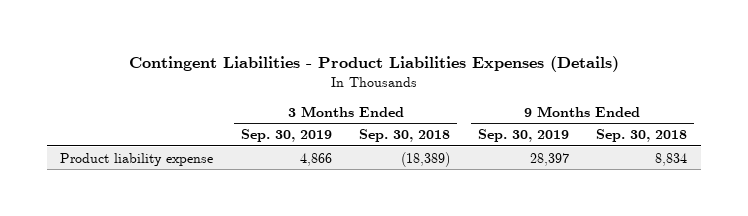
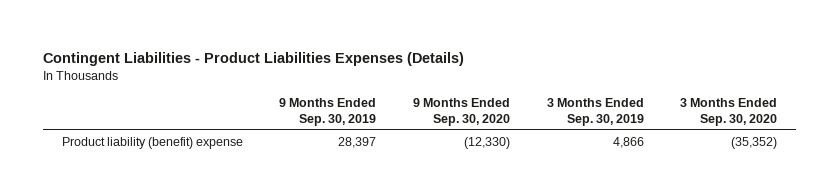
[359,129,451,143] Sep. 30, 2018 -> none
[596,129,688,143] Sep. 30, 2018 -> none
none -> [412,98,510,127] 9 Months Ended Sep. 30, 2020
none -> [680,98,778,127] 3 Months Ended Sep. 30, 2020
[60,152,214,166] Product liability expense -> [61,137,243,150] Product liability (benefit) expense

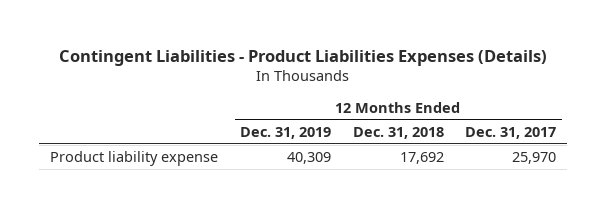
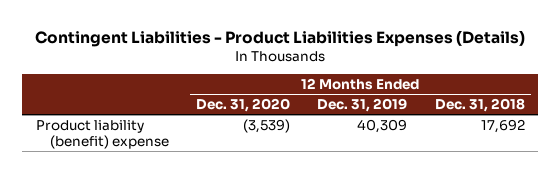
[465,126,557,139] Dec. 31, 2017 -> none
none -> [196,98,291,113] Dec. 31, 2020
[50,151,219,167] Product liability expense -> [35,119,170,150] Product liability (benefit) expense

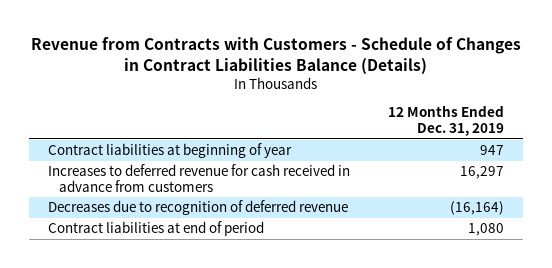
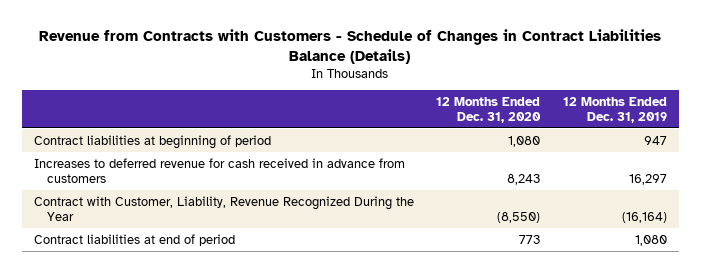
none -> [436,96,542,123] 12 Months Ended Dec. 31, 2020
[48,143,293,159] Contract liabilities at beginning of year -> [33,134,271,149] Contract liabilities at beginning of period
[48,200,349,216] Decreases due to recognition of deferred revenue -> [33,195,414,221] Contract with Customer, Liability, Revenue Recognized During the Year

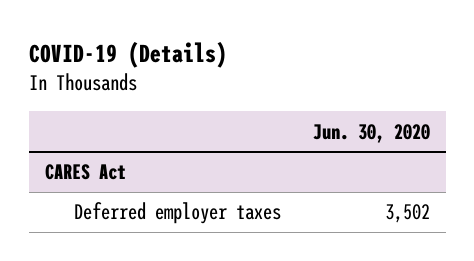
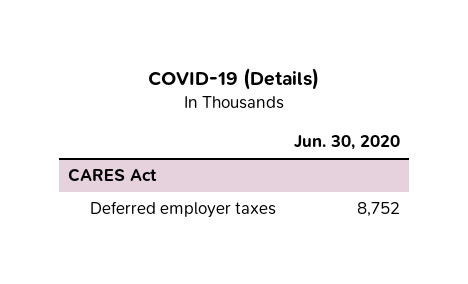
[384,204,430,224] 3,502 -> [357,202,401,218] 8,752

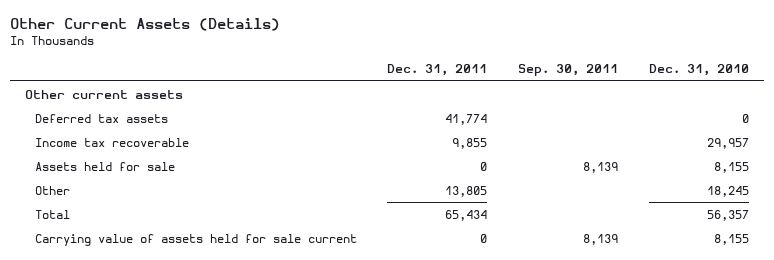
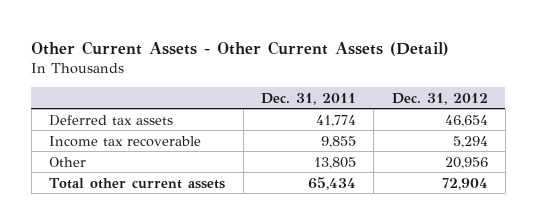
[9,17,280,31] Other Current Assets (Details) -> [31,40,450,56] Other Current Assets - Other Current Assets (Detail)
[518,64,619,77] Sep. 30, 2011 -> none
[648,64,749,77] Dec. 31, 2010 -> none
none -> [391,92,488,105] Dec. 31, 2012
[25,89,184,99] Other current assets -> none
[34,161,175,171] Assets held for sale -> none
[34,233,357,246] Carrying value of assets held for sale current -> none
[34,209,70,219] Total -> [49,177,226,189] Total other current assets

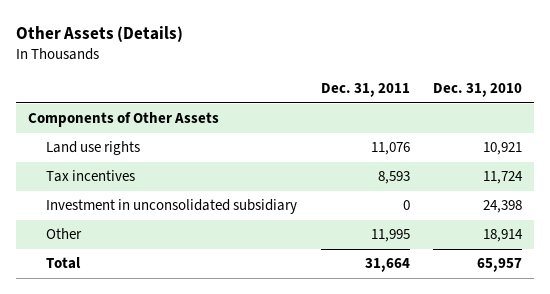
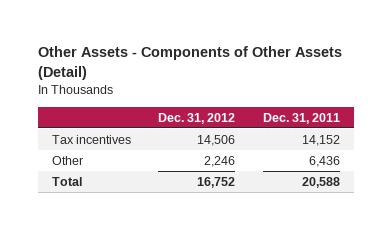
[16,26,184,43] Other Assets (Details) -> [37,46,342,81] Other Assets - Components of Other Assets (Detail)
[433,83,523,98] Dec. 31, 2010 -> none
none -> [158,112,236,124] Dec. 31, 2012
[27,112,219,128] Components of Other Assets -> none
[46,141,141,156] Land use rights -> none
[46,199,298,215] Investment in unconsolidated subsidiary -> none
[377,171,410,185] 8,593 -> [302,134,341,146] 14,152
[370,229,410,243] 11,995 -> [309,155,341,167] 6,436
[364,258,410,273] 31,664 -> [302,176,341,188] 20,588

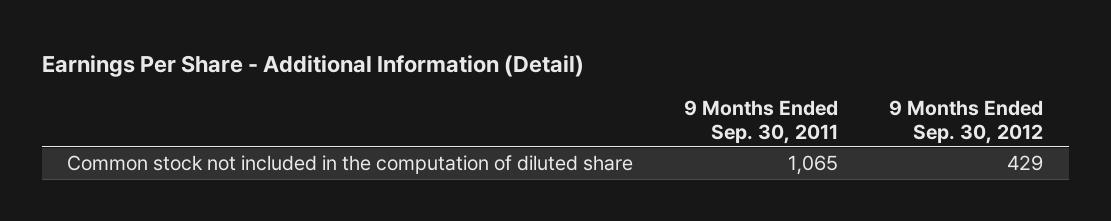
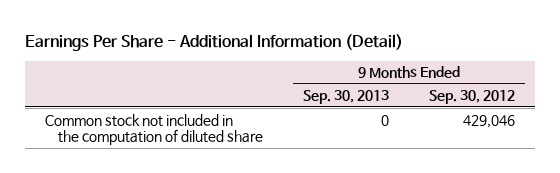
[684,99,839,144] 9 Months Ended Sep. 30, 2011 -> none
none -> [302,90,389,105] Sep. 30, 2013
[1007,155,1044,172] 429 -> [462,114,515,128] 429,046

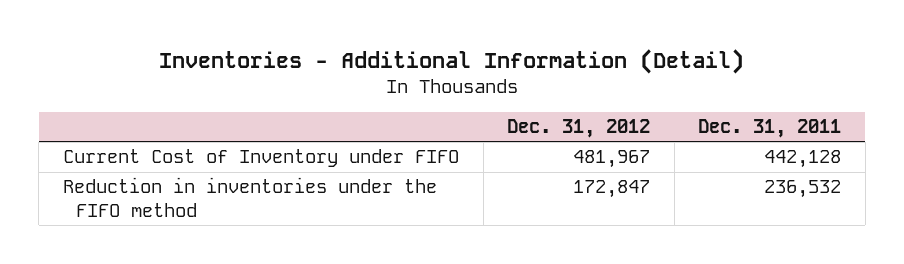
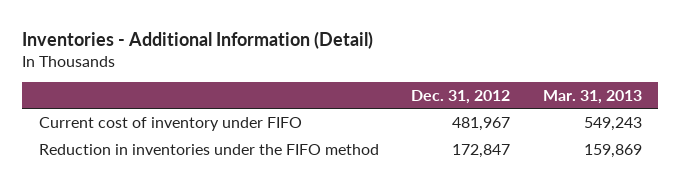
[698,119,842,139] Dec. 31, 2011 -> none
none -> [542,89,642,104] Mar. 31, 2013
[62,149,459,168] Current Cost of Inventory under FIFO -> [38,116,302,131] Current cost of inventory under FIFO

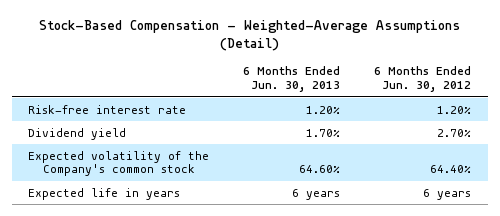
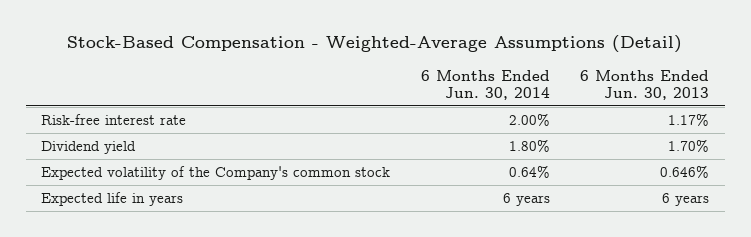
[374,66,472,93] 6 Months Ended Jun. 30, 2012 -> none
none -> [420,69,550,100] 6 Months Ended Jun. 30, 2014
[306,105,341,114] 1.20% -> [668,112,710,126] 1.17%
[299,165,341,174] 64.60% -> [660,164,710,178] 0.646%

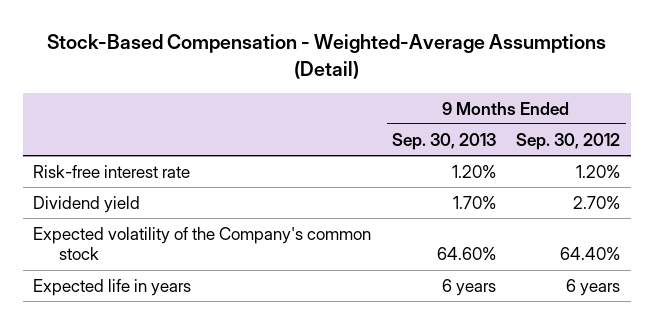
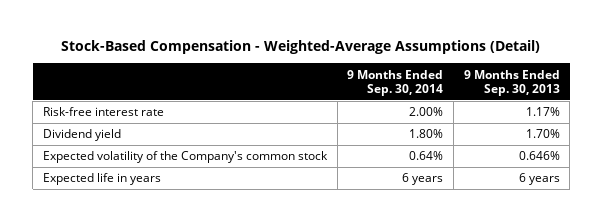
[516,132,621,150] Sep. 30, 2012 -> none
none -> [347,69,444,96] 9 Months Ended Sep. 30, 2014
[451,164,496,178] 1.20% -> [525,107,560,117] 1.17%
[436,247,496,261] 64.60% -> [518,151,560,161] 0.646%

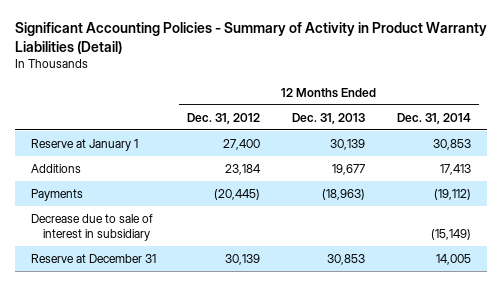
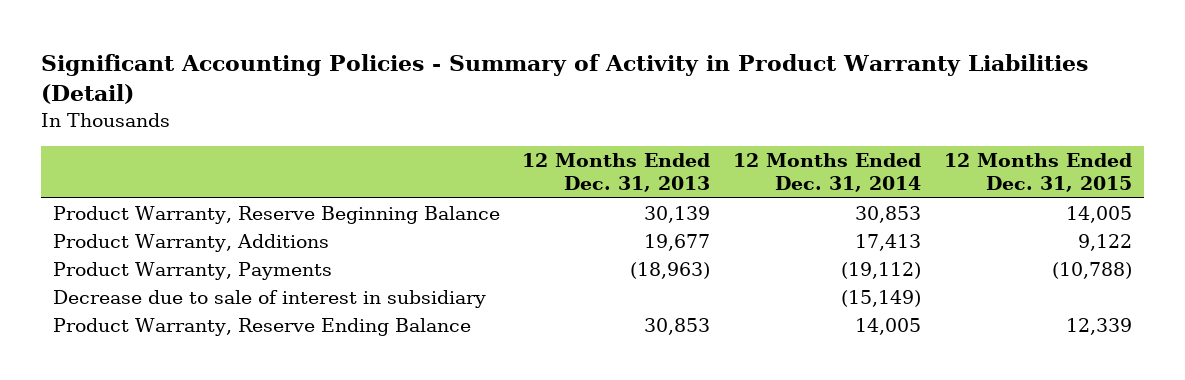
[187,112,261,124] Dec. 31, 2012 -> none
none -> [944,153,1133,193] 12 Months Ended Dec. 31, 2015
[30,138,138,151] Reserve at January 1 -> [52,206,500,225] Product Warranty, Reserve Beginning Balance
[30,163,81,173] Additions -> [52,234,329,253] Product Warranty, Additions
[30,188,83,201] Payments -> [52,262,332,281] Product Warranty, Payments
[30,253,156,263] Reserve at December 31 -> [52,318,471,337] Product Warranty, Reserve Ending Balance

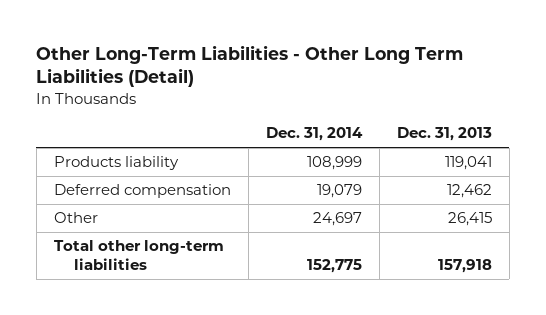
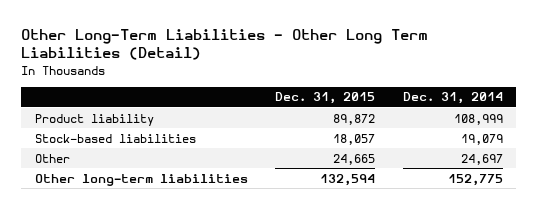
[396,127,492,142] Dec. 31, 2013 -> none
none -> [275,92,376,105] Dec. 31, 2015
[53,156,179,171] Products liability -> [34,113,154,126] Product liability
[53,184,231,199] Deferred compensation -> [34,133,196,143] Stock-based liabilities
[53,240,224,271] Total other long-term liabilities -> [34,173,248,186] Other long-term liabilities

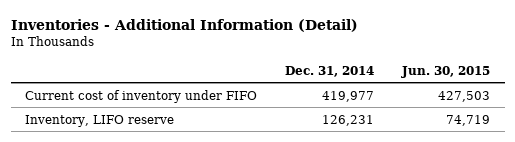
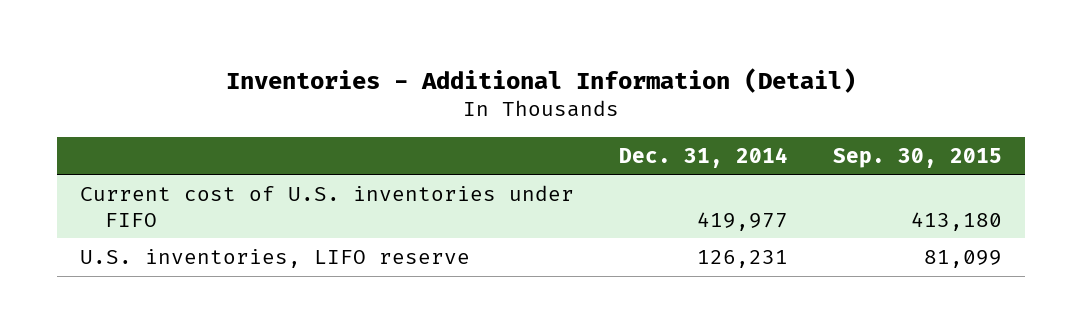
[401,65,491,78] Jun. 30, 2015 -> none
none -> [833,147,1003,168] Sep. 30, 2015
[24,89,257,103] Current cost of inventory under FIFO -> [80,184,575,227] Current cost of U.S. inventories under FIFO
[24,114,174,127] Inventory, LIFO reserve -> [80,248,471,268] U.S. inventories, LIFO reserve

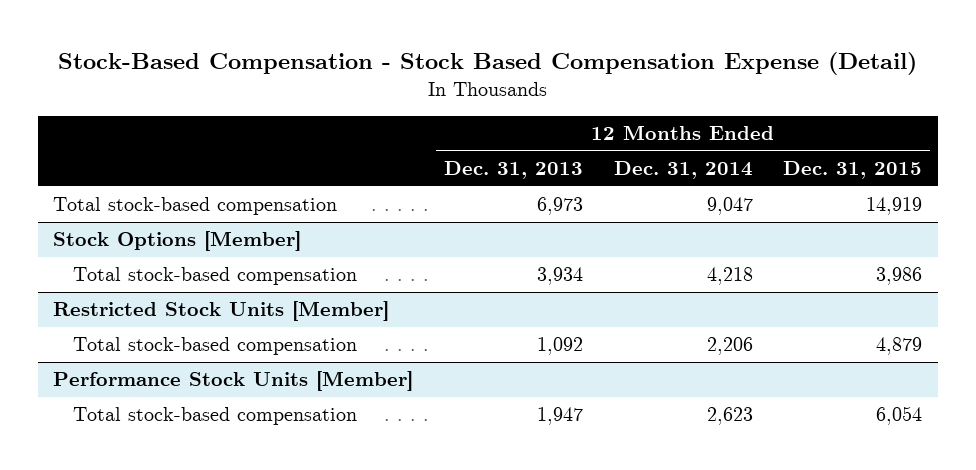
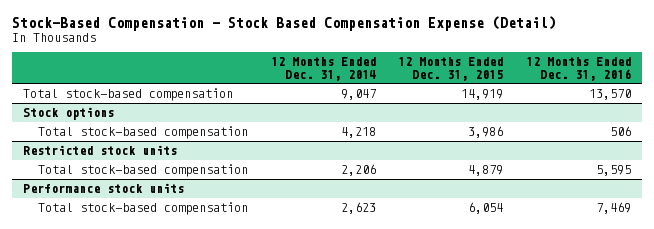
[443,161,583,180] Dec. 31, 2013 -> none
none -> [525,57,631,81] 12 Months Ended Dec. 31, 2016
[53,231,302,252] Stock Options [Member] -> [23,107,115,121] Stock options
[53,301,390,322] Restricted Stock Units [Member] -> [23,145,178,156] Restricted stock units
[53,371,414,392] Performance Stock Units [Member] -> [23,183,185,194] Performance stock units

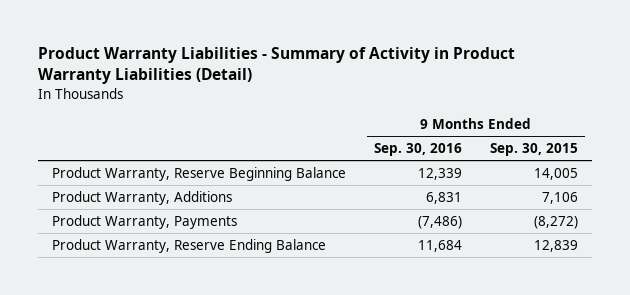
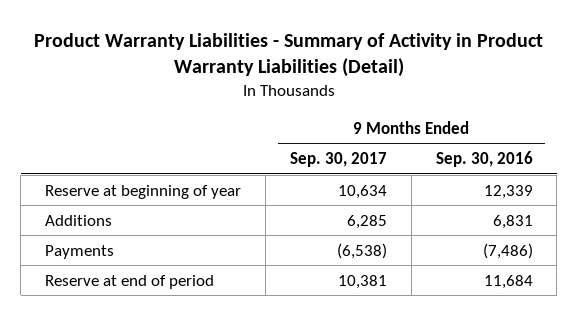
[489,143,578,157] Sep. 30, 2015 -> none
none -> [289,152,387,168] Sep. 30, 2017
[51,166,346,181] Product Warranty, Reserve Beginning Balance -> [45,184,242,199] Reserve at beginning of year
[51,190,232,205] Product Warranty, Additions -> [45,214,113,226] Additions
[51,214,237,229] Product Warranty, Payments -> [45,244,115,259] Payments
[51,238,326,253] Product Warranty, Reserve Ending Balance -> [45,274,215,289] Reserve at end of period

